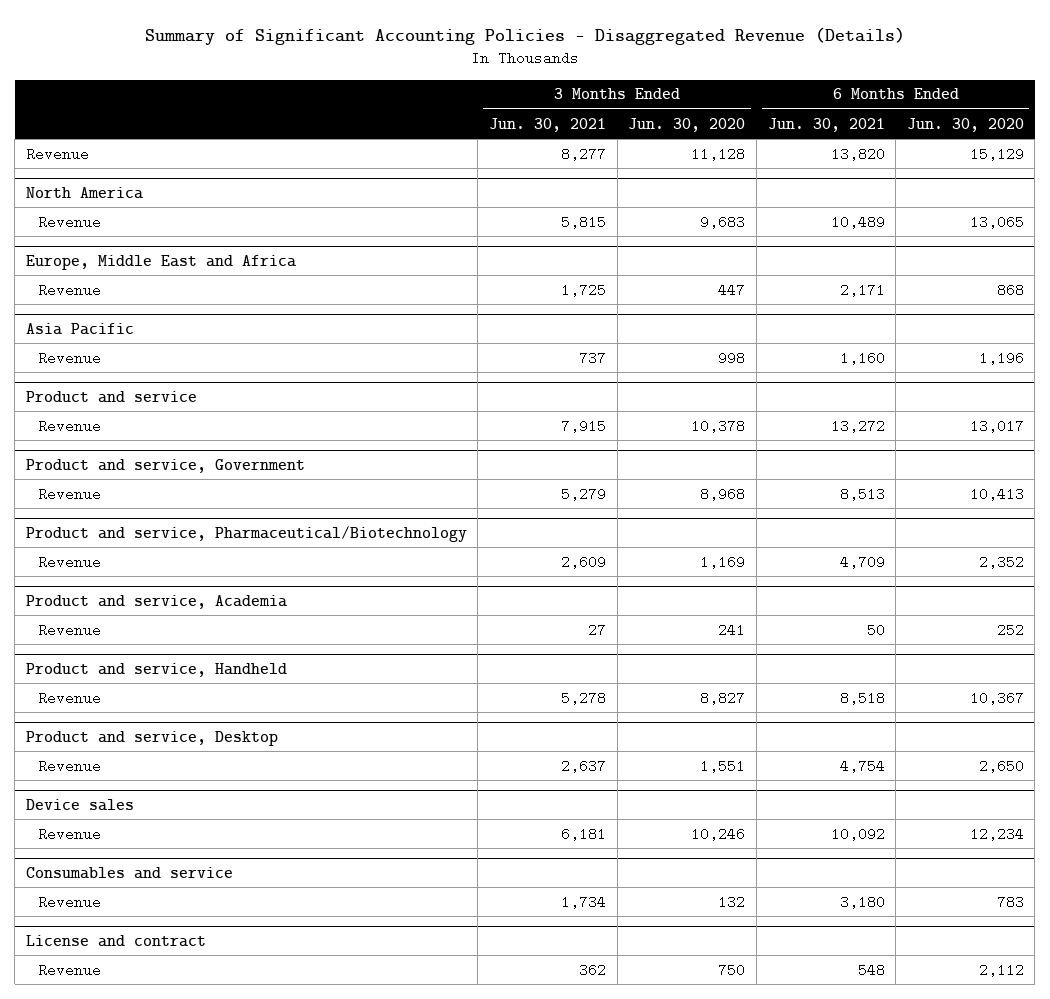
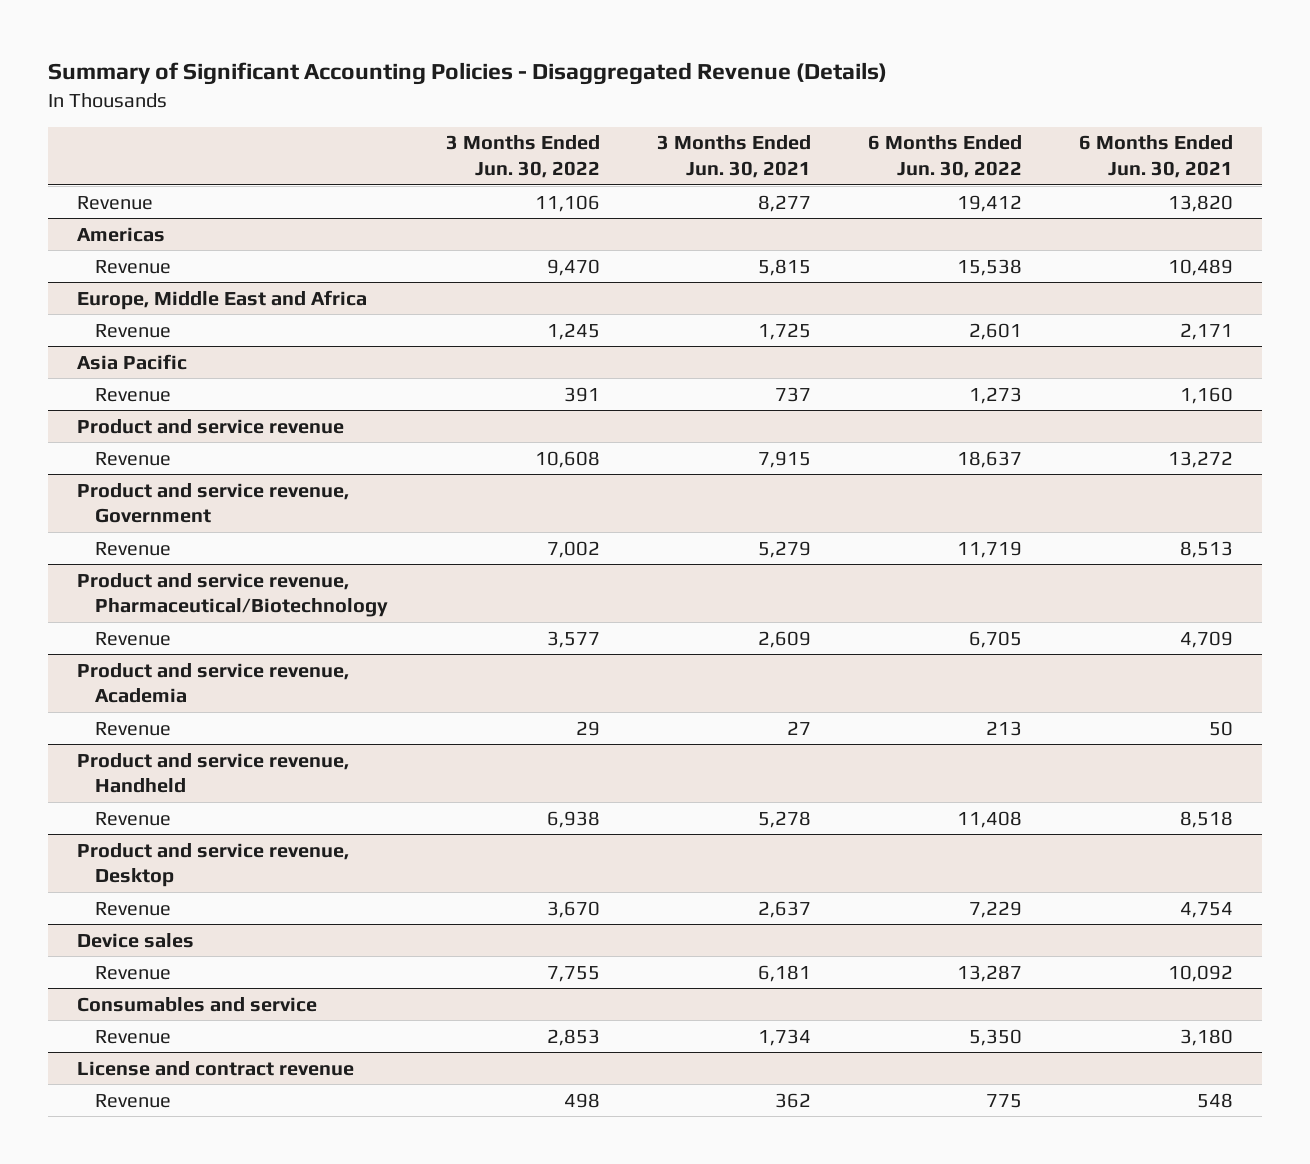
[628,117,746,132] Jun. 30, 2020 -> none
[906,117,1024,132] Jun. 30, 2020 -> none
none -> [445,135,600,178] 3 Months Ended Jun. 30, 2022
none -> [868,135,1023,178] 6 Months Ended Jun. 30, 2022
[25,186,143,199] North America -> [76,226,165,242] Americas
[25,390,197,403] Product and service -> [76,418,344,434] Product and service revenue
[25,458,305,473] Product and service, Government -> [76,482,349,524] Product and service revenue, Government
[25,525,467,542] Product and service, Pharmaceutical/Biotechnology -> [76,572,389,618] Product and service revenue, Pharmaceutical/Biotechnology
[25,594,287,609] Product and service, Academia -> [76,662,349,704] Product and service revenue, Academia
[25,662,287,677] Product and service, Handheld -> [76,752,349,794] Product and service revenue, Handheld
[25,730,278,746] Product and service, Desktop -> [76,842,349,888] Product and service revenue, Desktop
[25,934,206,947] License and contract -> [76,1060,354,1076] License and contract revenue

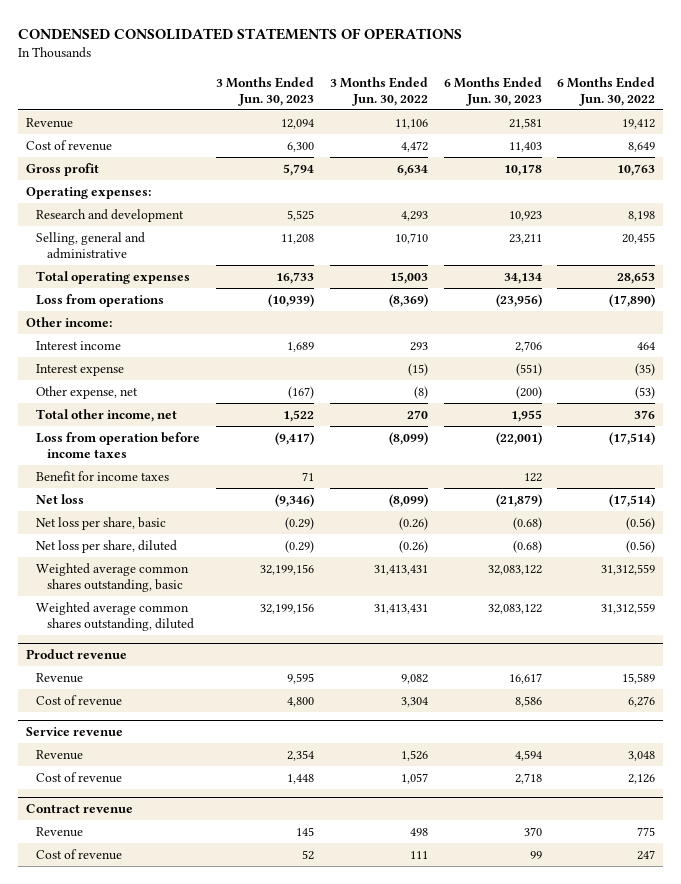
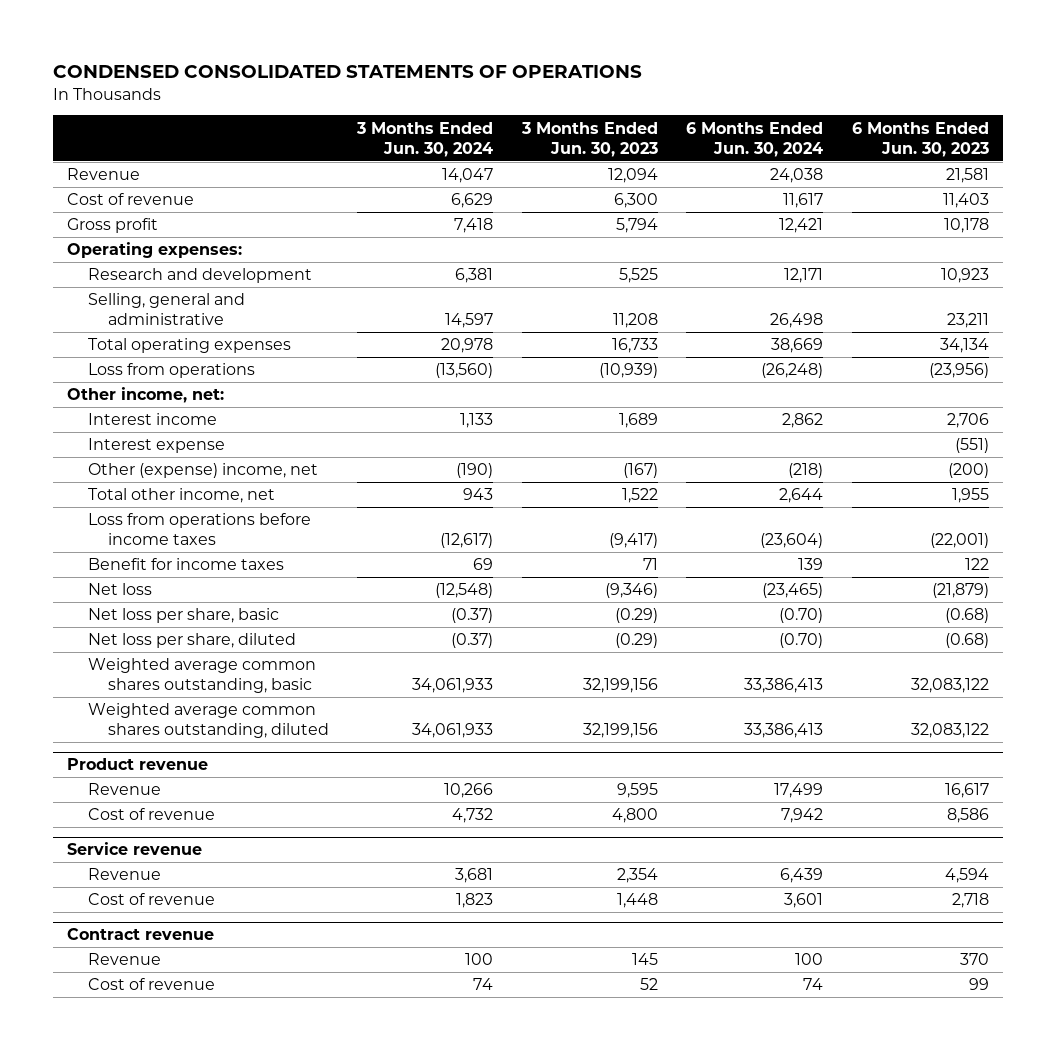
[329,76,428,106] 3 Months Ended Jun. 30, 2022 -> none
[557,76,656,106] 6 Months Ended Jun. 30, 2022 -> none
none -> [356,121,494,157] 3 Months Ended Jun. 30, 2024
none -> [686,121,824,157] 6 Months Ended Jun. 30, 2024
[25,316,112,327] Other income: -> [67,387,225,404] Other income, net:
[36,385,139,399] Other expense, net -> [87,463,318,479] Other (expense) income, net
[36,431,201,459] Loss from operation before income taxes -> [87,513,311,546] Loss from operations before income taxes

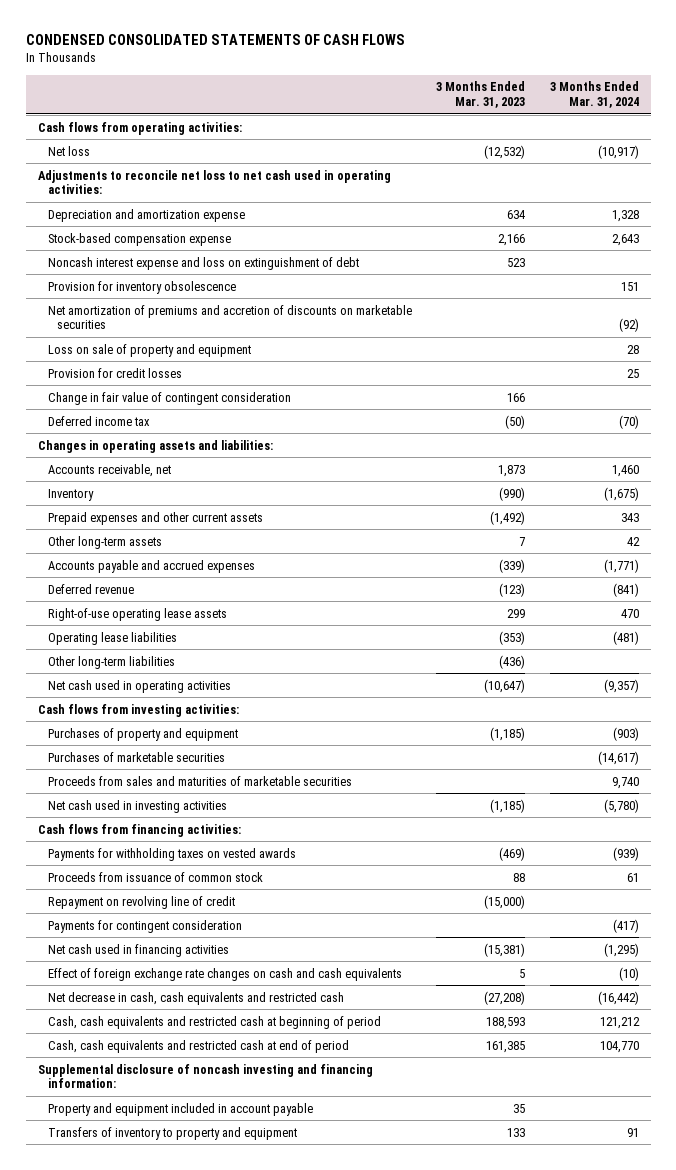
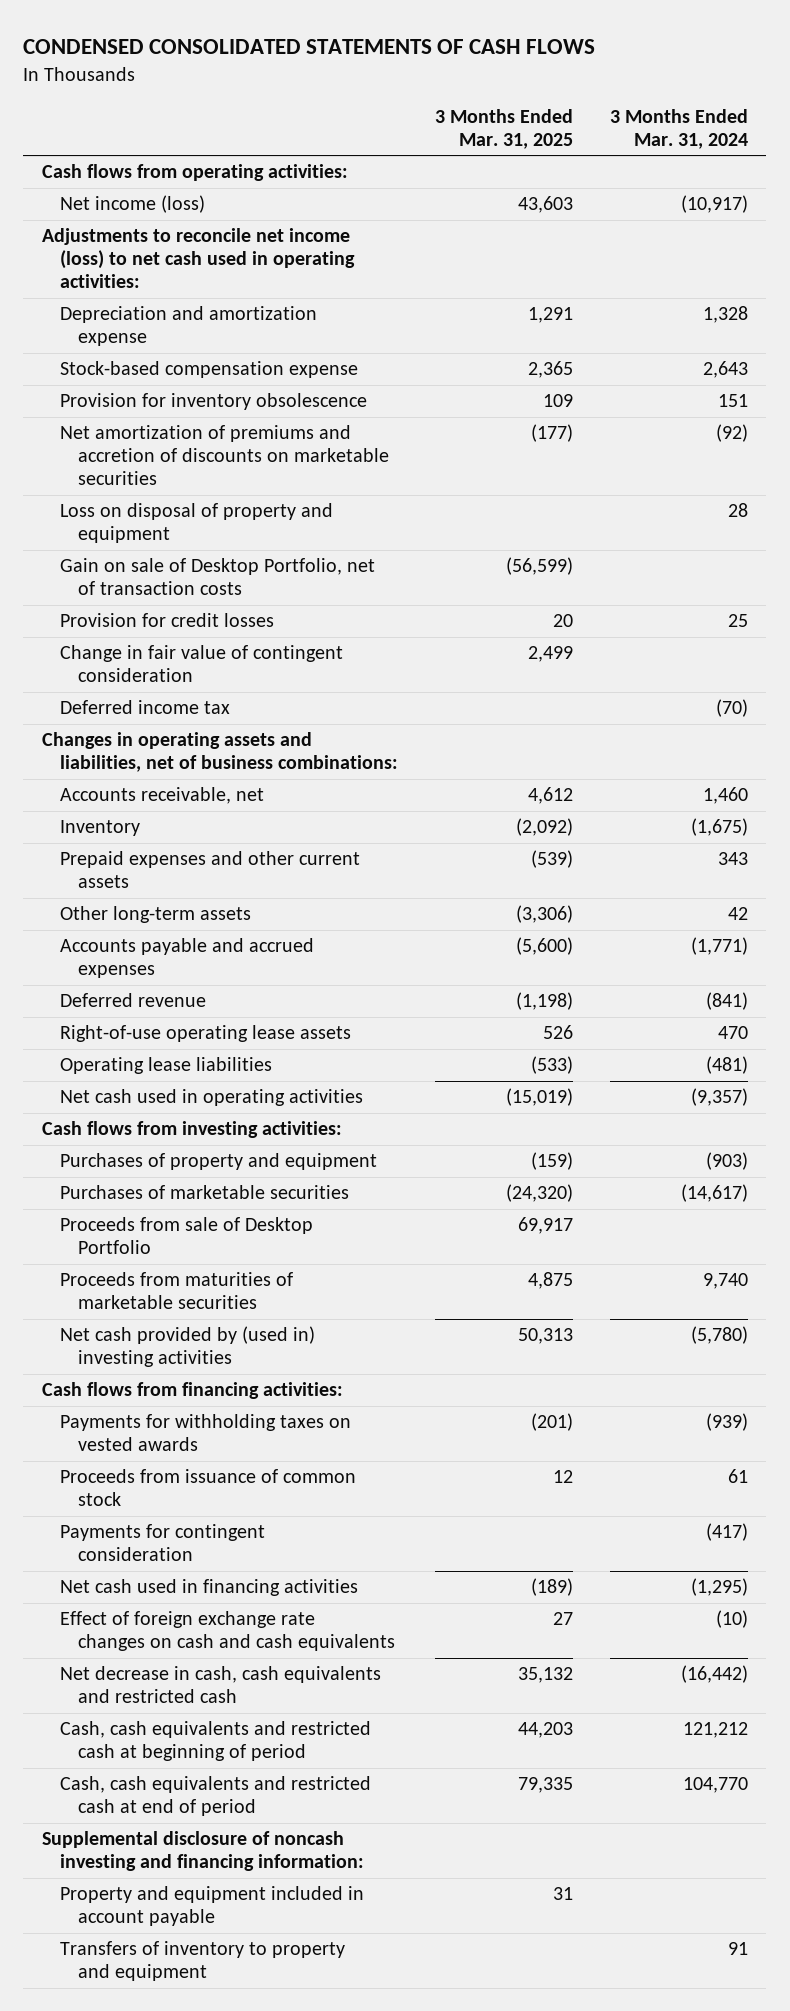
[436,81,526,109] 3 Months Ended Mar. 31, 2023 -> none
none -> [435,108,574,149] 3 Months Ended Mar. 31, 2025
[47,145,90,156] Net loss -> [60,195,206,214] Net income (loss)
[37,169,391,195] Adjustments to reconcile net loss to net cash used in operating activities: -> [41,228,356,289] Adjustments to reconcile net income (loss) to net cash used in operating activities:
[47,256,359,270] Noncash interest expense and loss on extinguishment of debt -> none
[47,343,251,357] Loss on sale of property and equipment -> [60,503,334,544] Loss on disposal of property and equipment
none -> [60,558,376,596] Gain on sale of Desktop Portfolio, net of transaction costs
[37,439,273,453] Changes in operating assets and liabilities: -> [41,732,399,773] Changes in operating assets and liabilities, net of business combinations:
[47,655,175,669] Other long-term liabilities -> none
none -> [60,1217,314,1255] Proceeds from sale of Desktop Portfolio
[47,775,352,786] Proceeds from sales and maturities of marketable securities -> [60,1272,294,1310] Proceeds from maturities of marketable securities
[47,799,227,813] Net cash used in investing activities -> [60,1326,316,1368] Net cash provided by (used in) investing activities
[47,895,235,909] Repayment on revolving line of credit -> none

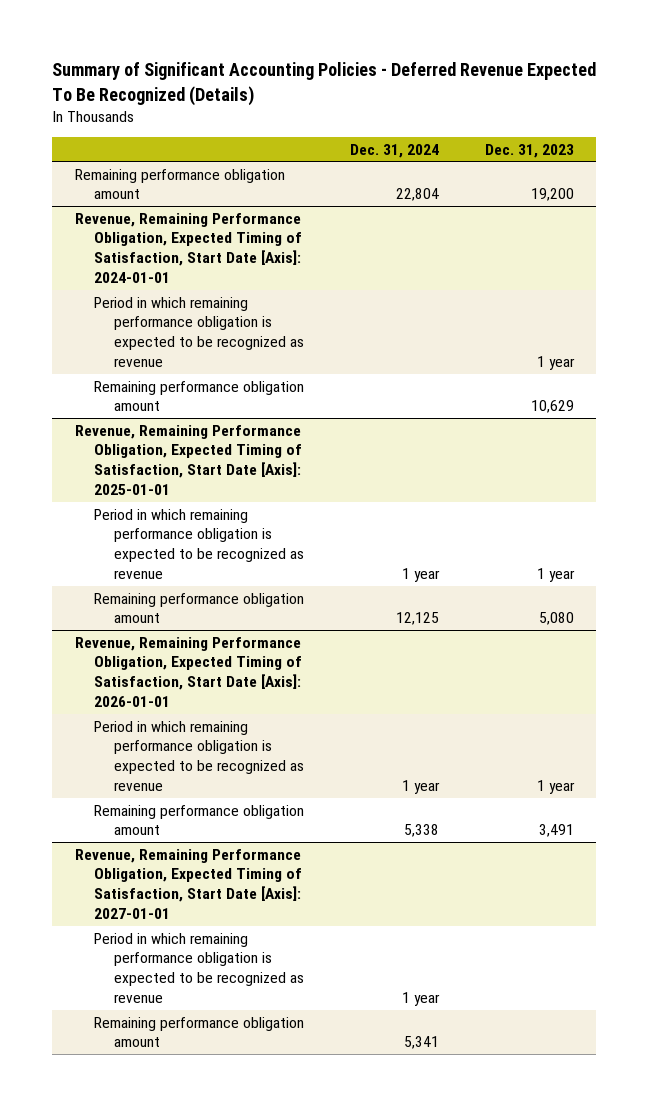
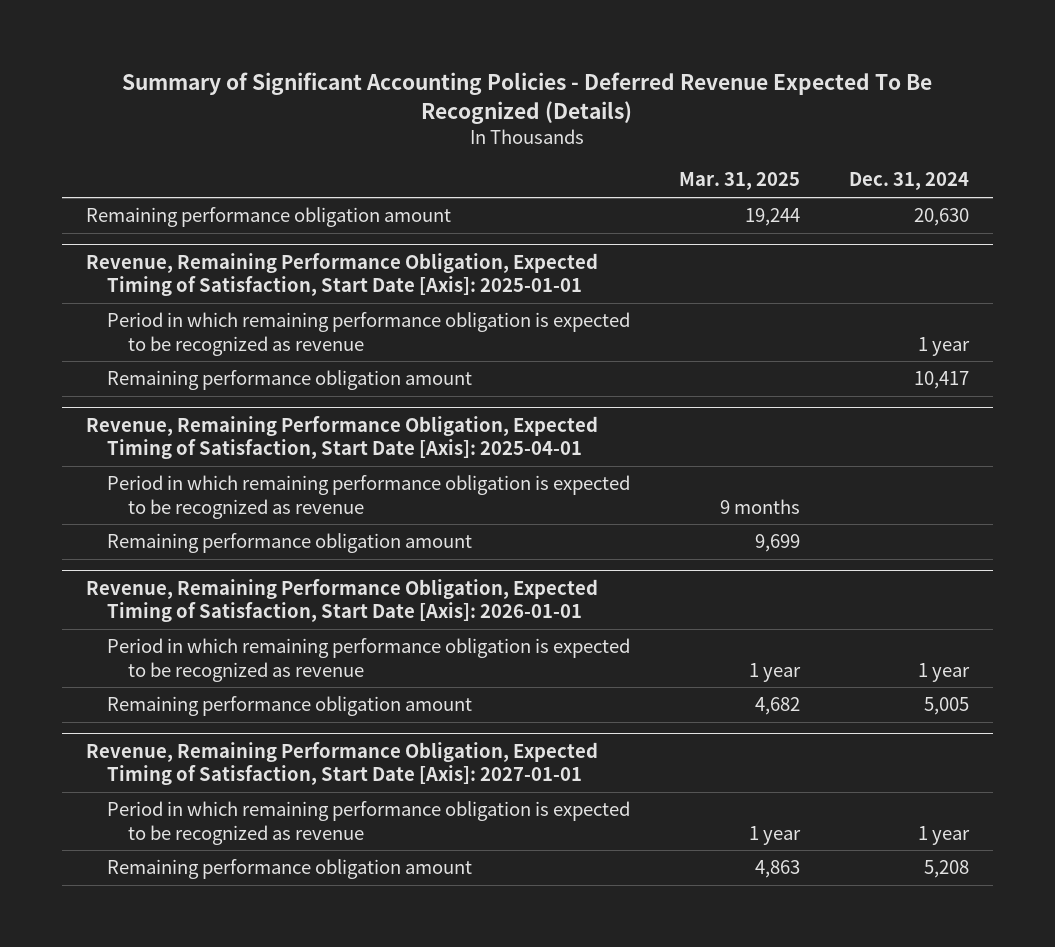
[484,143,574,158] Dec. 31, 2023 -> none
none -> [678,172,800,191] Mar. 31, 2025
[74,212,303,284] Revenue, Remaining Performance Obligation, Expected Timing of Satisfaction, Start Date [Axis]: 2024-01-01 -> none
[94,296,304,368] Period in which remaining performance obligation is expected to be recognized as revenue -> none
[94,380,305,412] Remaining performance obligation amount -> none
[395,188,439,202] 22,804 -> [913,208,969,227] 20,630
[395,612,439,626] 12,125 -> [913,371,969,390] 10,417
none -> [86,415,599,460] Revenue, Remaining Performance Obligation, Expected Timing of Satisfaction, Start Date [Axis]: 2025-04-01
none -> [107,475,631,519] Period in which remaining performance obligation is expected to be recognized as revenue
none -> [107,533,473,554] Remaining performance obligation amount
[403,824,439,838] 5,338 -> [923,697,969,716] 5,005
[403,1036,439,1050] 5,341 -> [923,860,969,879] 5,208

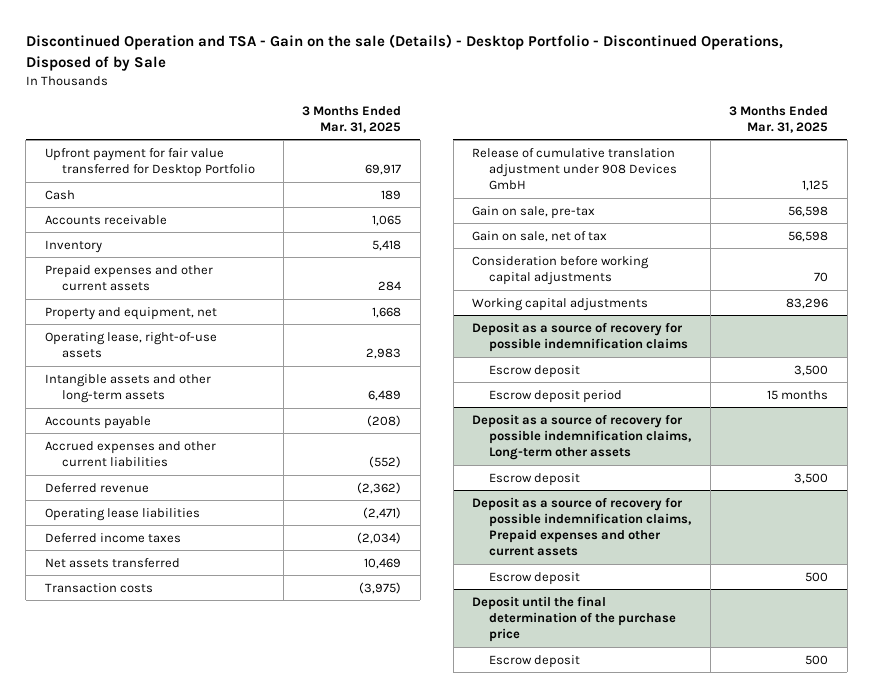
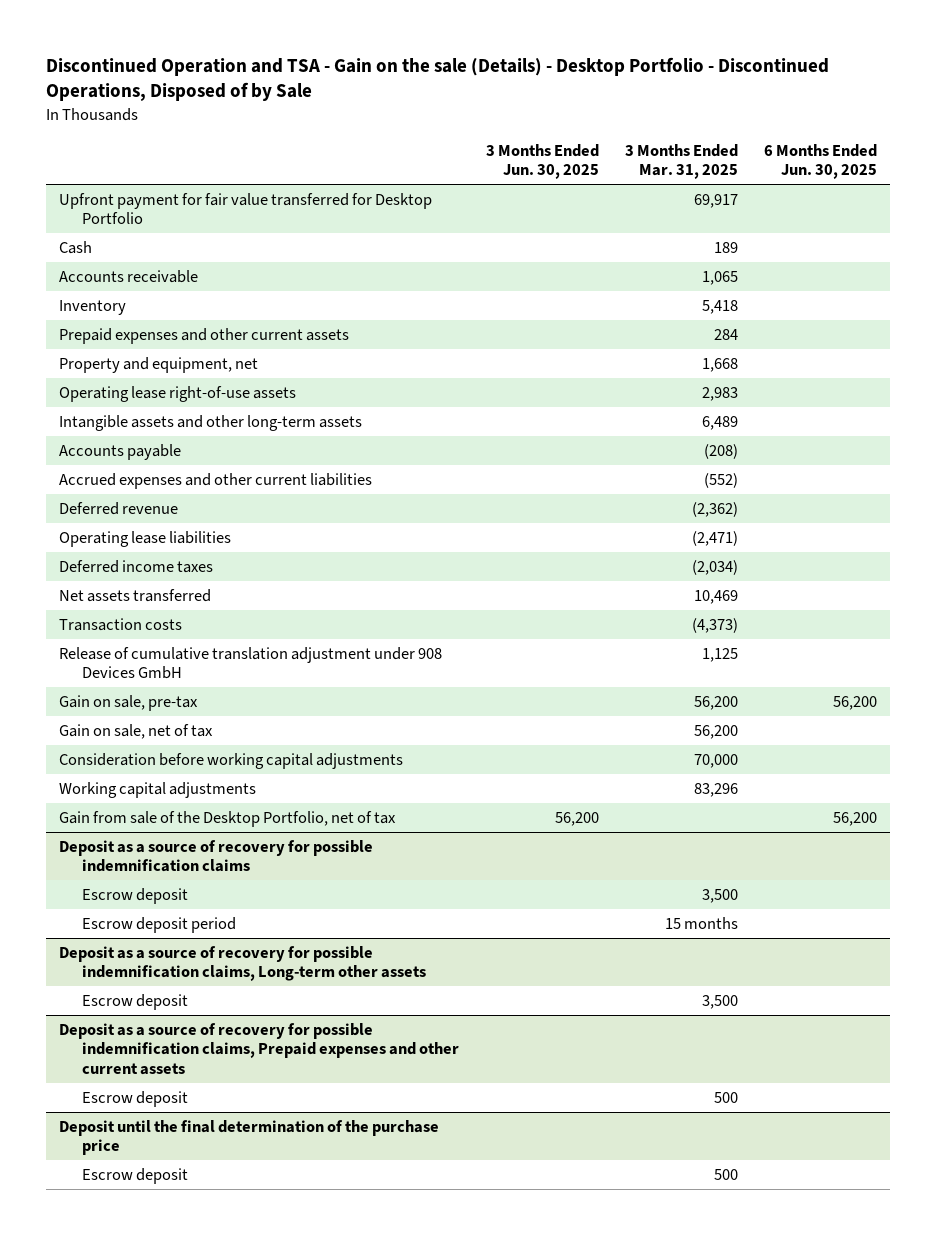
none -> [485,143,599,180] 3 Months Ended Jun. 30, 2025
none -> [764,143,878,180] 6 Months Ended Jun. 30, 2025
[44,331,217,359] Operating lease, right-of-use assets -> [59,385,297,402] Operating lease right-of-use assets
[359,581,402,594] (3,975) -> [691,617,738,633] (4,373)
[788,205,829,217] 56,598 -> [693,695,738,710] 56,200
[788,230,829,242] 56,598 -> [693,724,738,739] 56,200
[814,272,829,283] 70 -> [693,753,738,768] 70,000
none -> [59,810,397,827] Gain from sale of the Desktop Portfolio, net of tax

